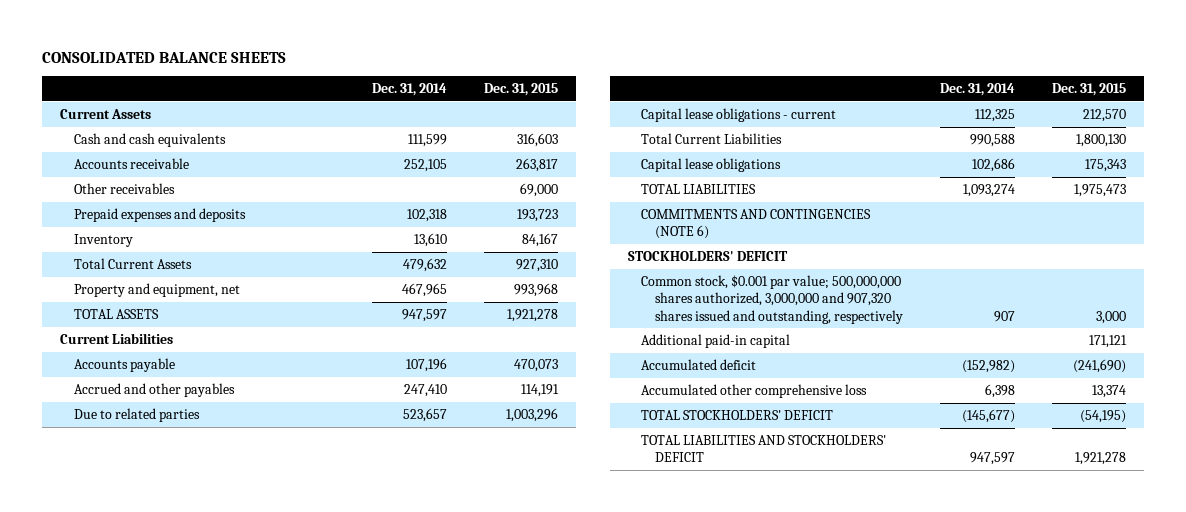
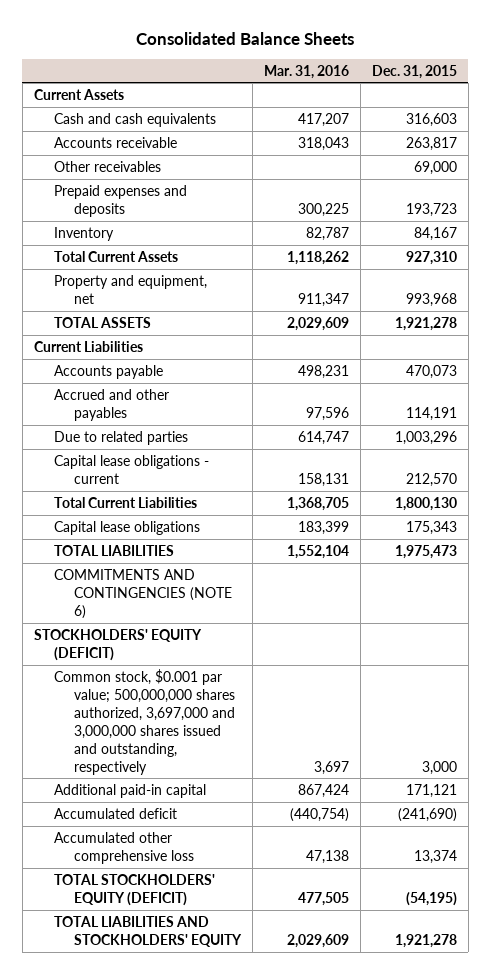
[41,51,286,63] CONSOLIDATED BALANCE SHEETS -> [136,31,355,45] Consolidated Balance Sheets
[371,82,447,96] Dec. 31, 2014 -> none
none -> [263,64,349,79] Mar. 31, 2016
[628,250,789,261] STOCKHOLDERS' DEFICIT -> [33,628,202,661] STOCKHOLDERS' EQUITY (DEFICIT)
[641,274,903,324] Common stock, $0.001 par value; 500,000,000 shares authorized, 3,000,000 and 907,320 shares issued and outstanding, respectively -> [53,668,235,775] Common stock, $0.001 par value; 500,000,000 shares authorized, 3,697,000 and 3,000,000 shares issued and outstanding, respectively
[641,409,834,420] TOTAL STOCKHOLDERS' DEFICIT -> [53,873,215,906] TOTAL STOCKHOLDERS' EQUITY (DEFICIT)
[641,434,887,463] TOTAL LIABILITIES AND STOCKHOLDERS' DEFICIT -> [53,915,242,947] TOTAL LIABILITIES AND STOCKHOLDERS' EQUITY

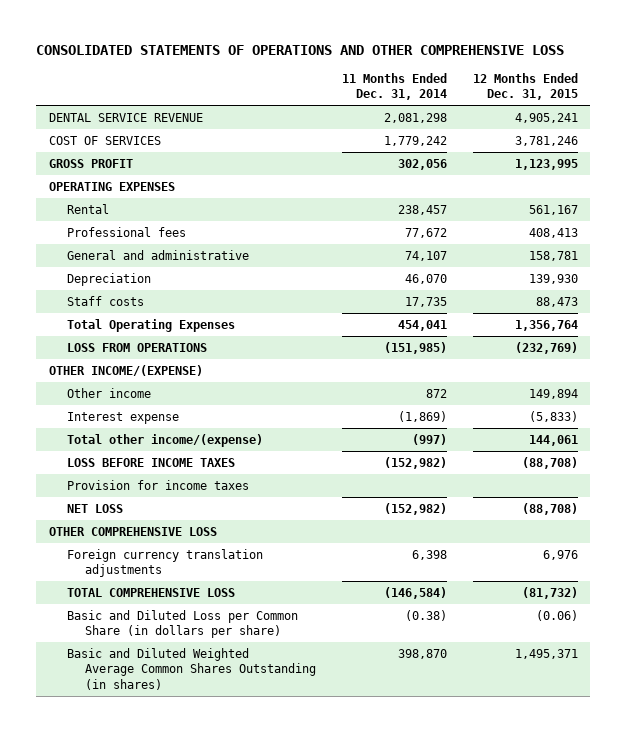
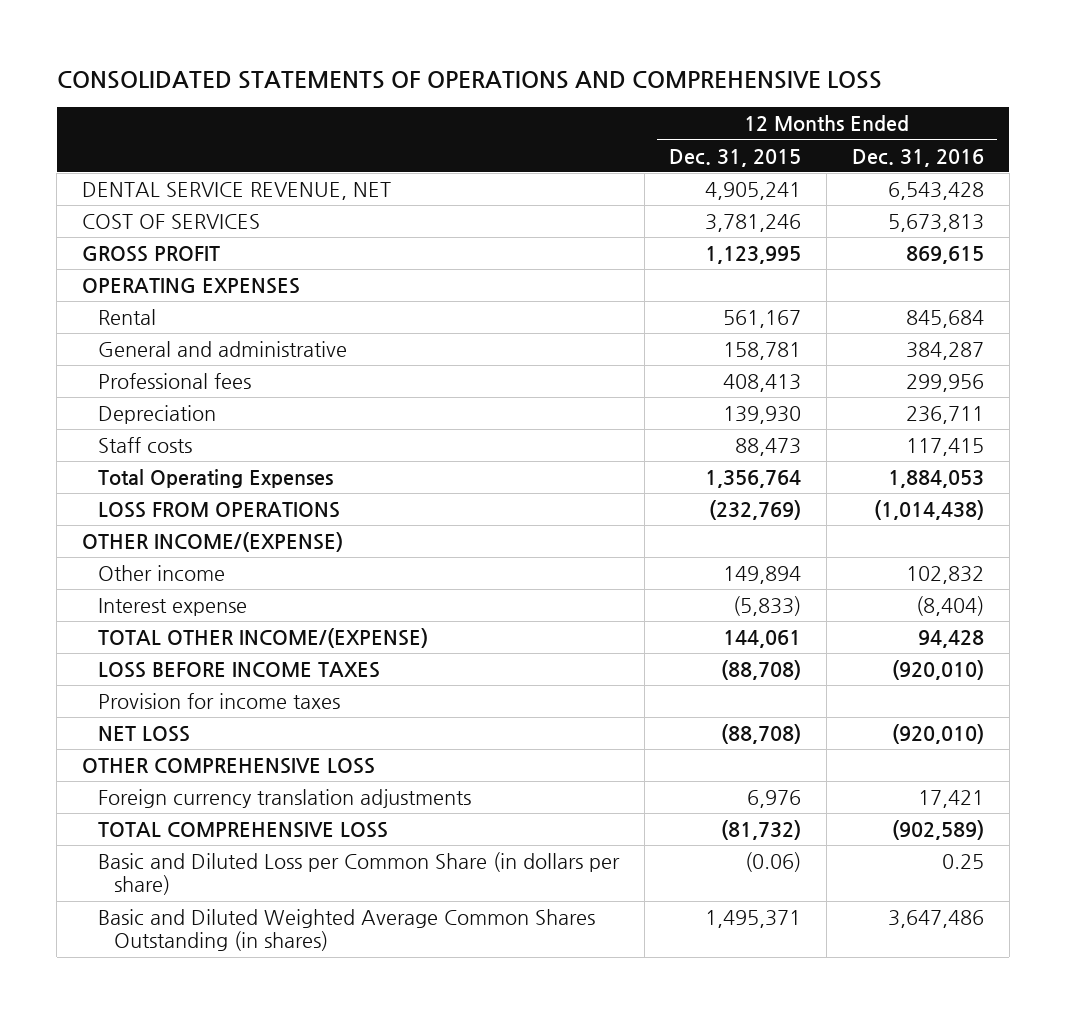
[36,44,565,55] CONSOLIDATED STATEMENTS OF OPERATIONS AND OTHER COMPREHENSIVE LOSS -> [56,71,882,90] CONSOLIDATED STATEMENTS OF OPERATIONS AND COMPREHENSIVE LOSS
[341,72,447,101] 11 Months Ended Dec. 31, 2014 -> none
none -> [852,148,985,167] Dec. 31, 2016
[48,112,203,122] DENTAL SERVICE REVENUE -> [81,182,391,201] DENTAL SERVICE REVENUE, NET
[67,226,187,237] Professional fees -> [97,373,251,390] Professional fees
[67,433,264,447] Total other income/(expense) -> [97,628,428,649] TOTAL OTHER INCOME/(EXPENSE)

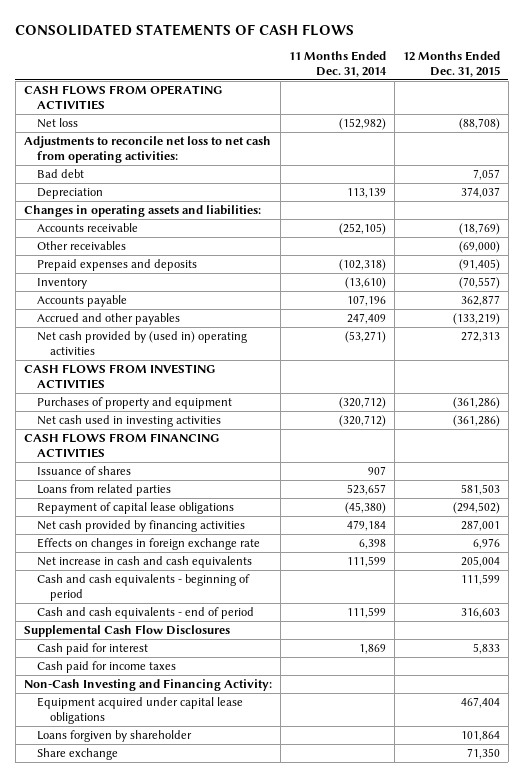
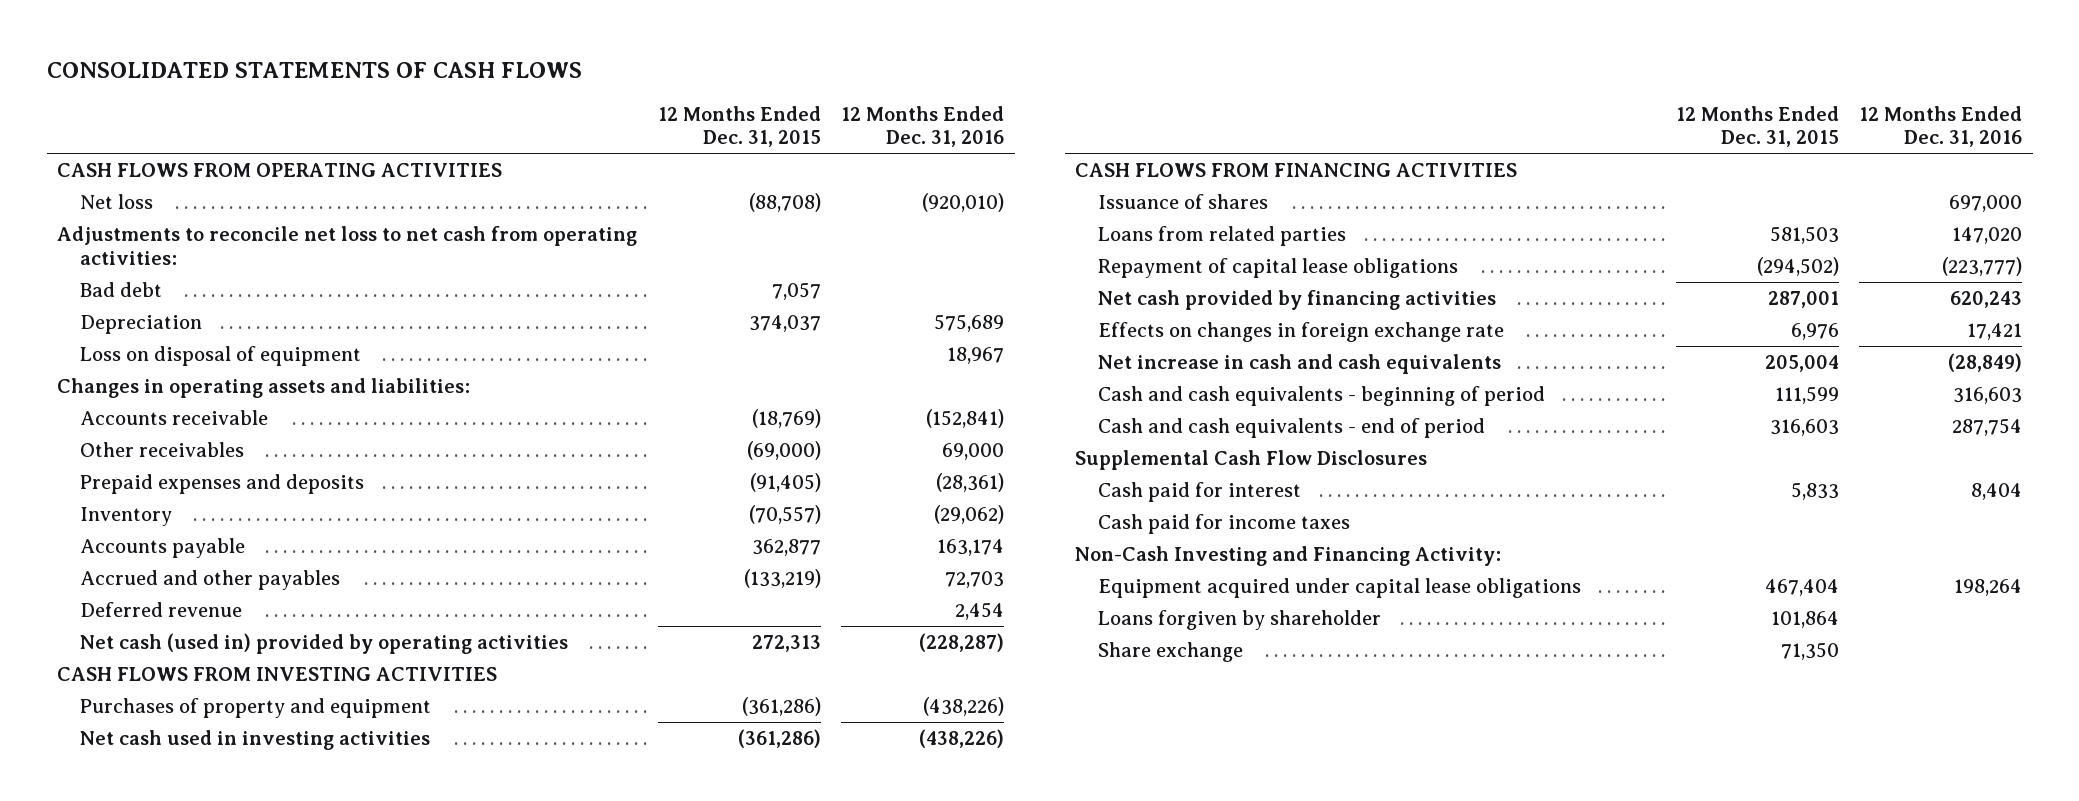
[288,51,387,77] 11 Months Ended Dec. 31, 2014 -> none
none -> [841,105,1005,148] 12 Months Ended Dec. 31, 2016
none -> [80,345,362,366] Loss on disposal of equipment
none -> [80,601,243,617] Deferred revenue
[36,331,247,355] Net cash provided by (used in) operating activities -> [80,632,569,654] Net cash (used in) provided by operating activities

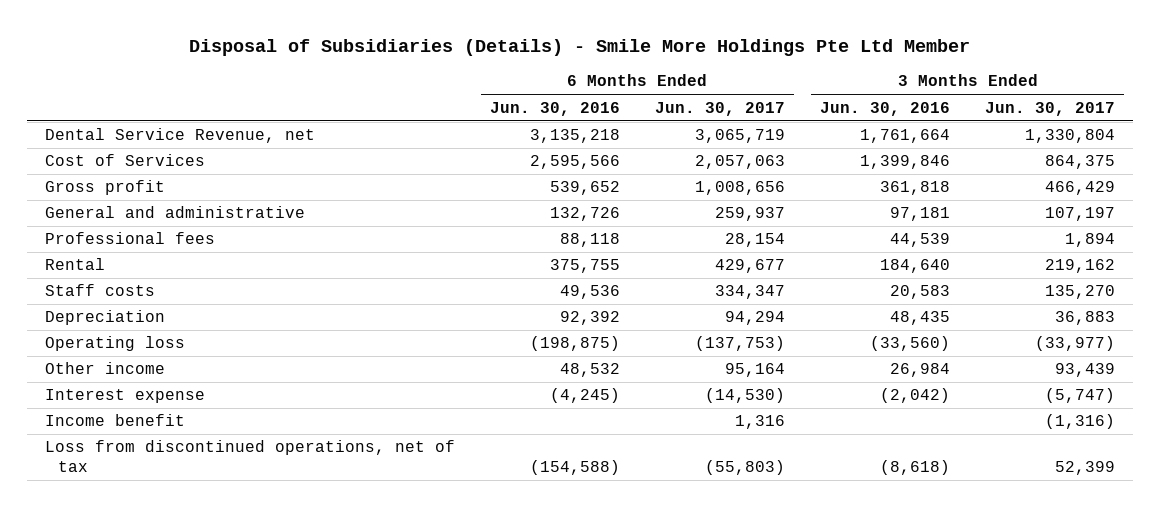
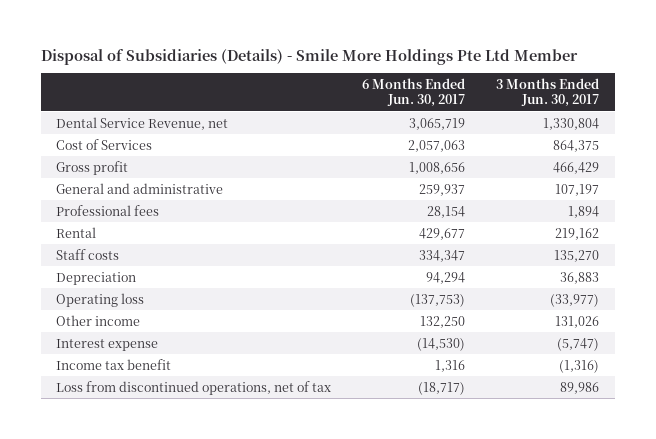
[489,101,620,116] Jun. 30, 2016 -> none
[820,101,951,116] Jun. 30, 2016 -> none
[724,363,785,378] 95,164 -> [420,315,466,328] 132,250
[1055,363,1116,378] 93,439 -> [555,315,600,328] 131,026
[44,414,185,427] Income benefit -> [56,358,172,370] Income tax benefit
[704,460,785,476] (55,803) -> [418,381,466,395] (18,717)
[1055,461,1116,476] 52,399 -> [560,381,600,394] 89,986

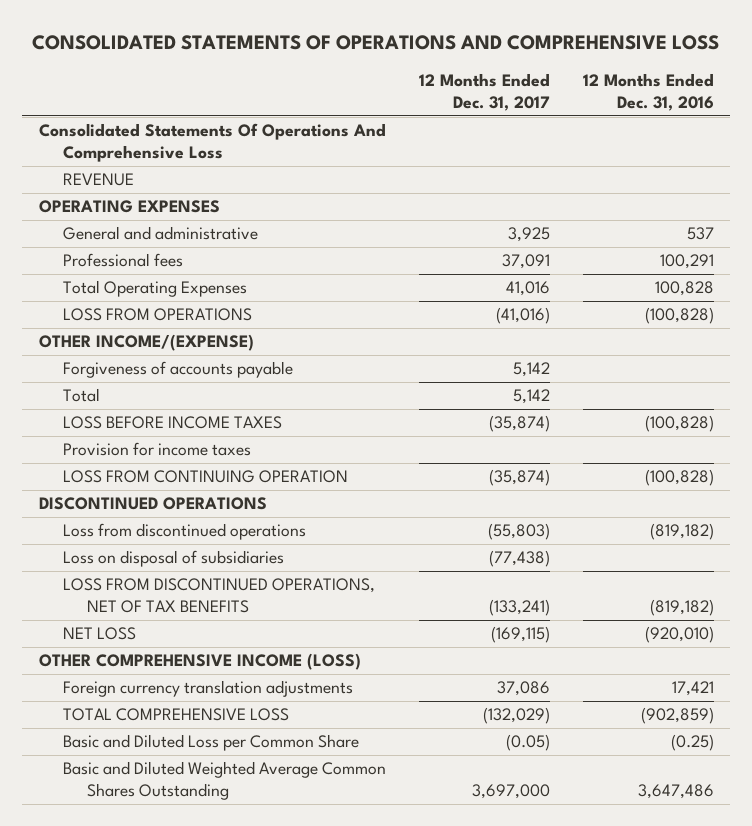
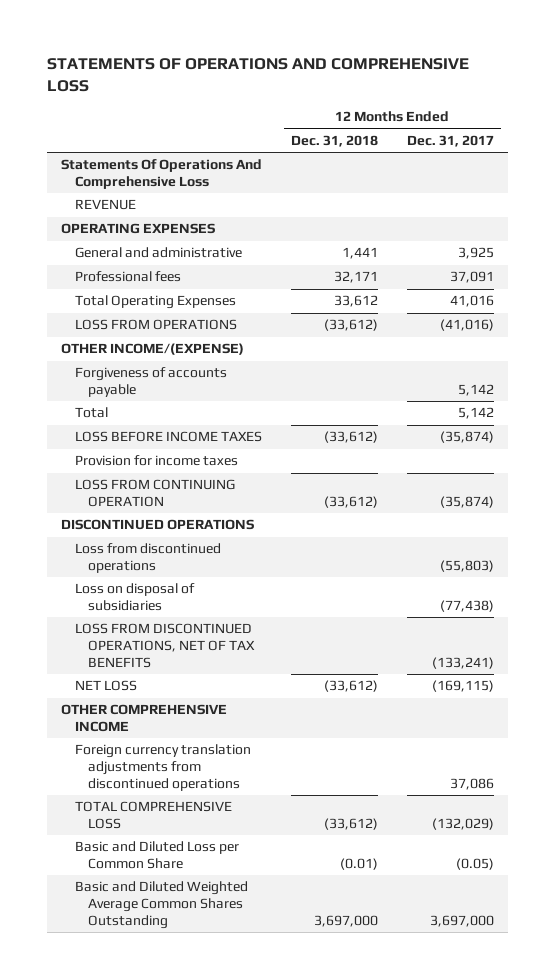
[32,35,720,51] CONSOLIDATED STATEMENTS OF OPERATIONS AND COMPREHENSIVE LOSS -> [46,57,469,92] STATEMENTS OF OPERATIONS AND COMPREHENSIVE LOSS
[582,73,714,112] 12 Months Ended Dec. 31, 2016 -> none
none -> [291,134,379,147] Dec. 31, 2018
[38,123,386,163] Consolidated Statements Of Operations And Comprehensive Loss -> [61,159,263,190] Statements Of Operations And Comprehensive Loss
[38,653,361,671] OTHER COMPREHENSIVE INCOME (LOSS) -> [61,704,228,733] OTHER COMPREHENSIVE INCOME
[62,680,353,698] Foreign currency translation adjustments -> [74,744,251,791] Foreign currency translation adjustments from discontinued operations

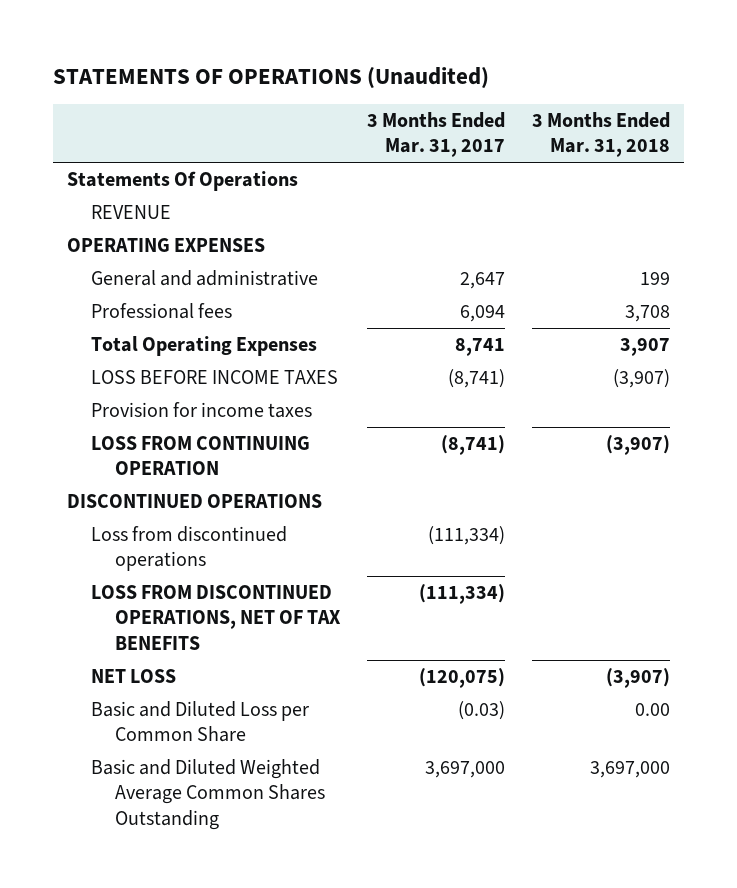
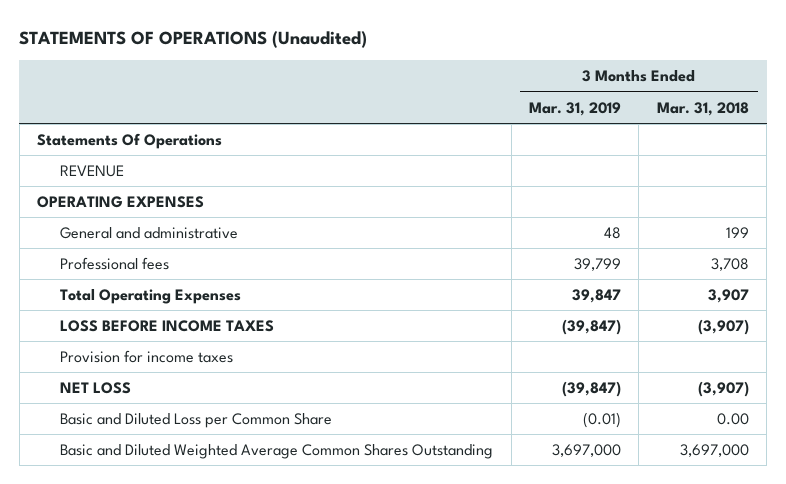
[366,111,505,158] 3 Months Ended Mar. 31, 2017 -> none
none -> [528,101,621,116] Mar. 31, 2019
[90,436,310,476] LOSS FROM CONTINUING OPERATION -> none
[66,494,322,509] DISCONTINUED OPERATIONS -> none
[90,526,287,572] Loss from discontinued operations -> none
[90,585,341,650] LOSS FROM DISCONTINUED OPERATIONS, NET OF TAX BENEFITS -> none

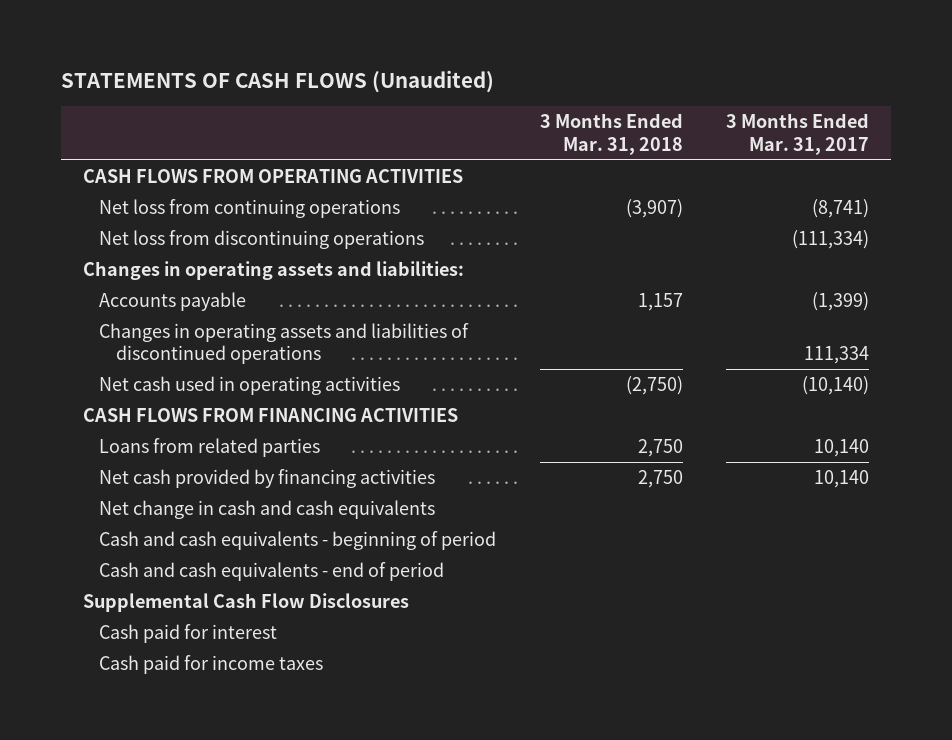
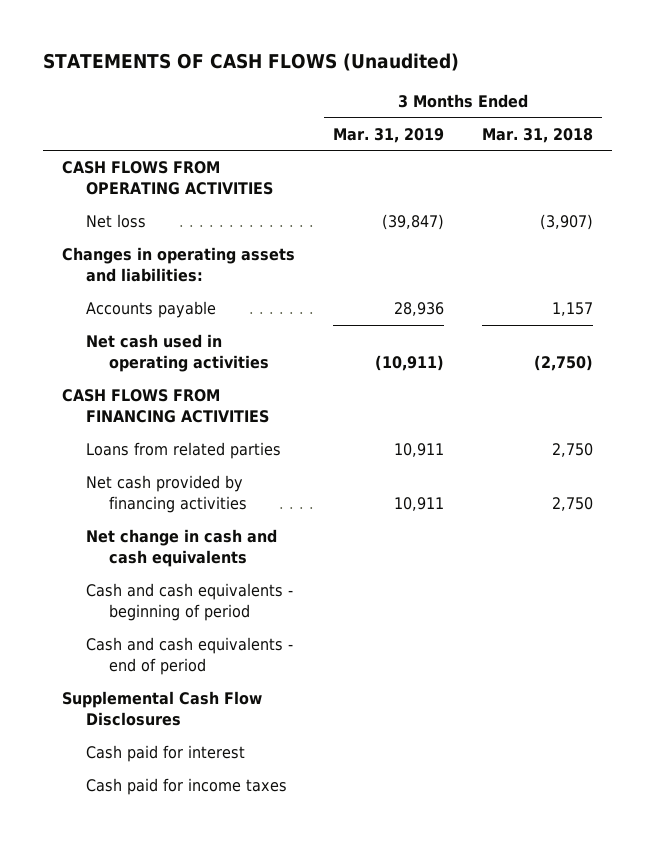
[726,113,870,155] 3 Months Ended Mar. 31, 2017 -> none
none -> [332,127,444,143] Mar. 31, 2019
[99,229,425,249] Net loss from discontinuing operations -> none
[99,198,401,218] Net loss from continuing operations -> [85,214,146,229] Net loss
[99,322,470,365] Changes in operating assets and liabilities of discontinued operations -> none

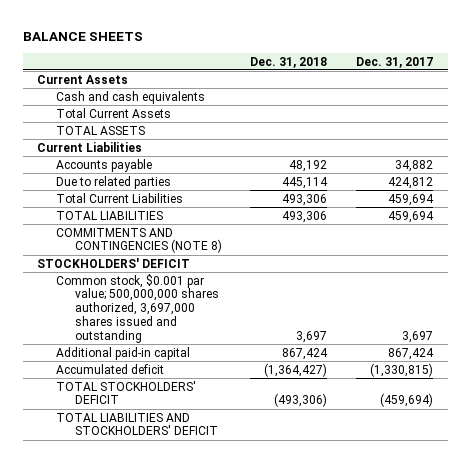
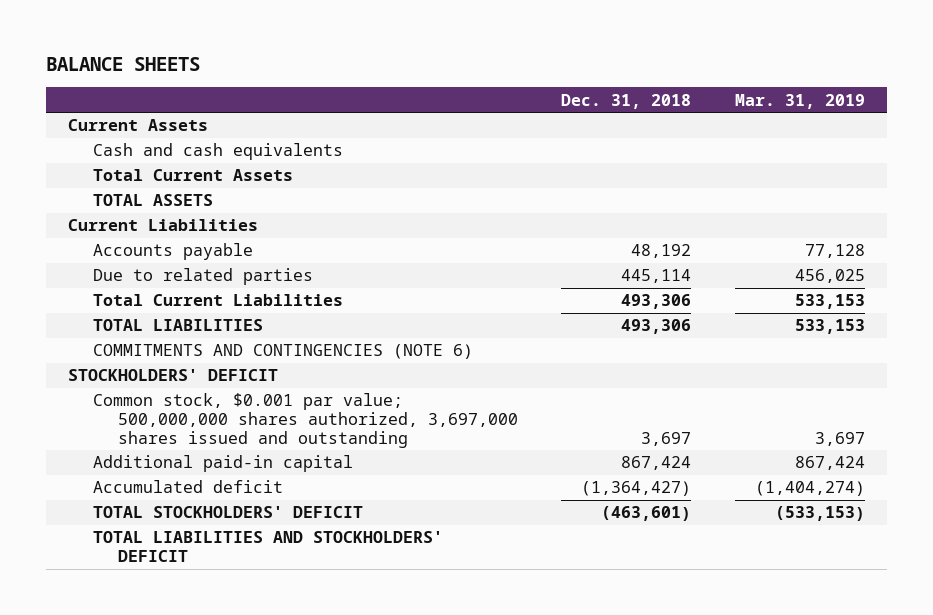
[356,56,434,68] Dec. 31, 2017 -> none
none -> [734,93,865,109] Mar. 31, 2019
[55,227,222,254] COMMITMENTS AND CONTINGENCIES (NOTE 8) -> [92,344,473,360] COMMITMENTS AND CONTINGENCIES (NOTE 6)
[274,393,328,408] (493,306) -> [601,506,692,522] (463,601)

